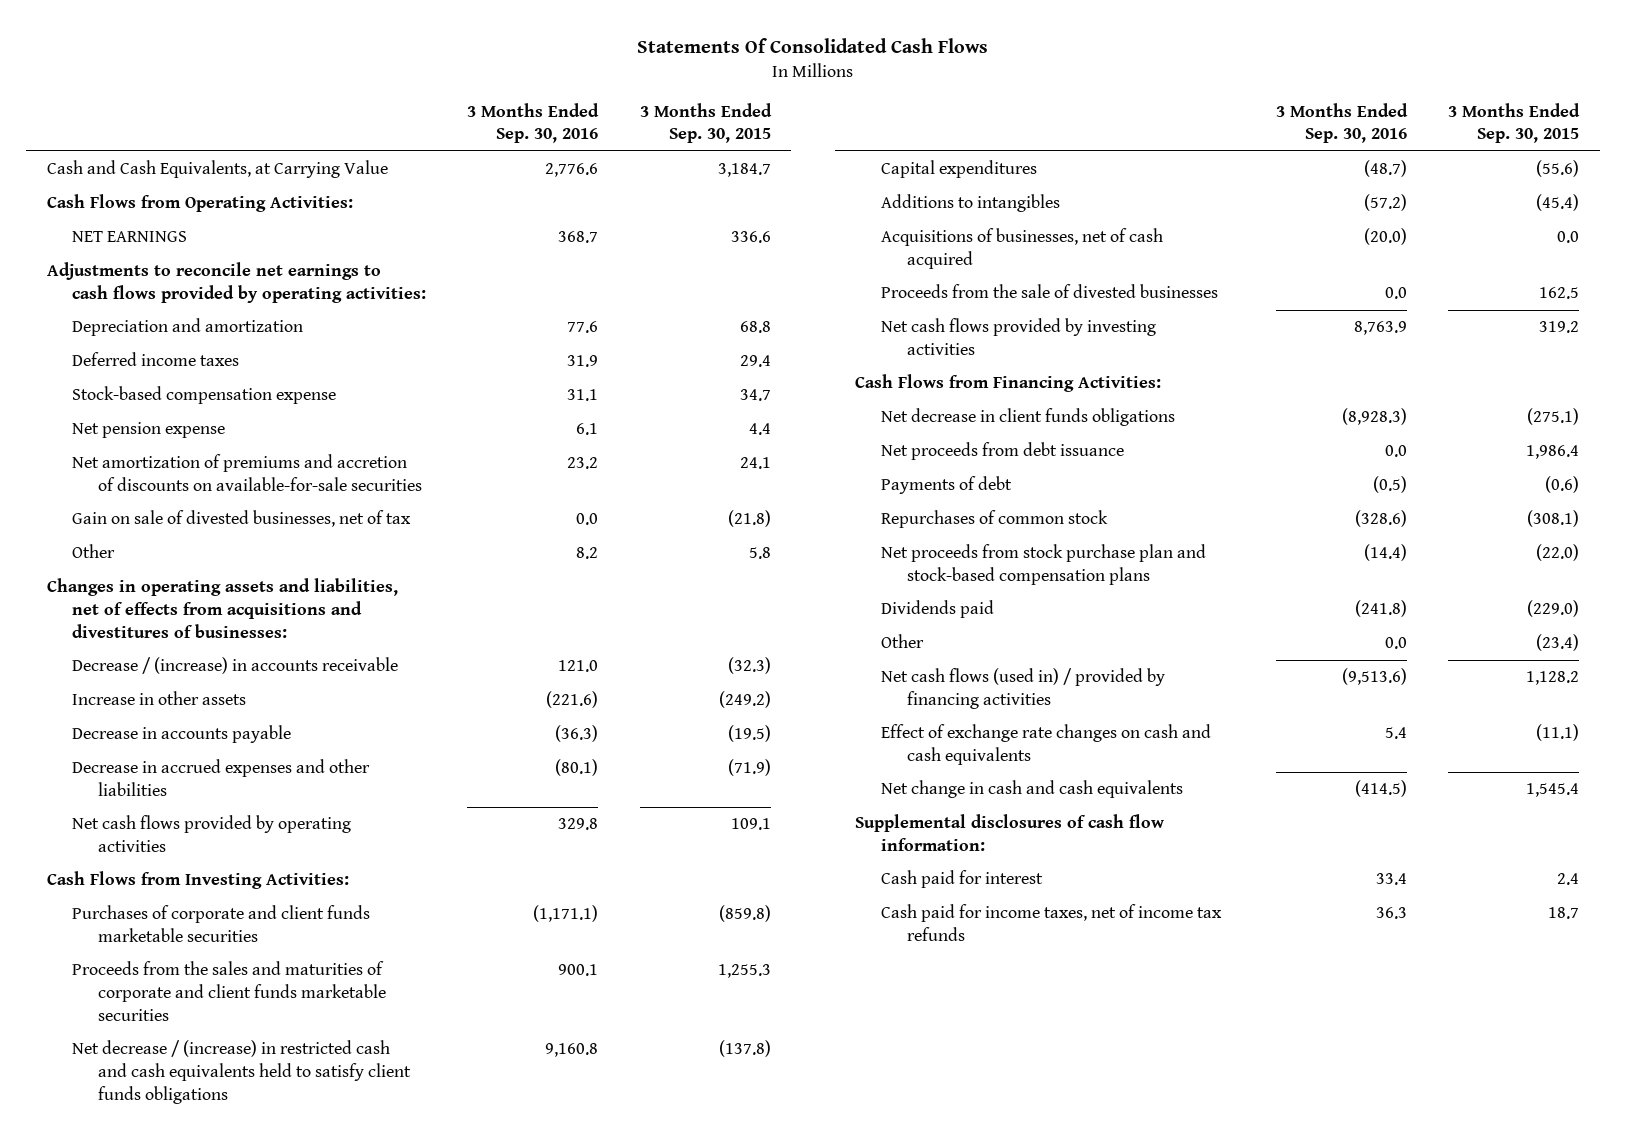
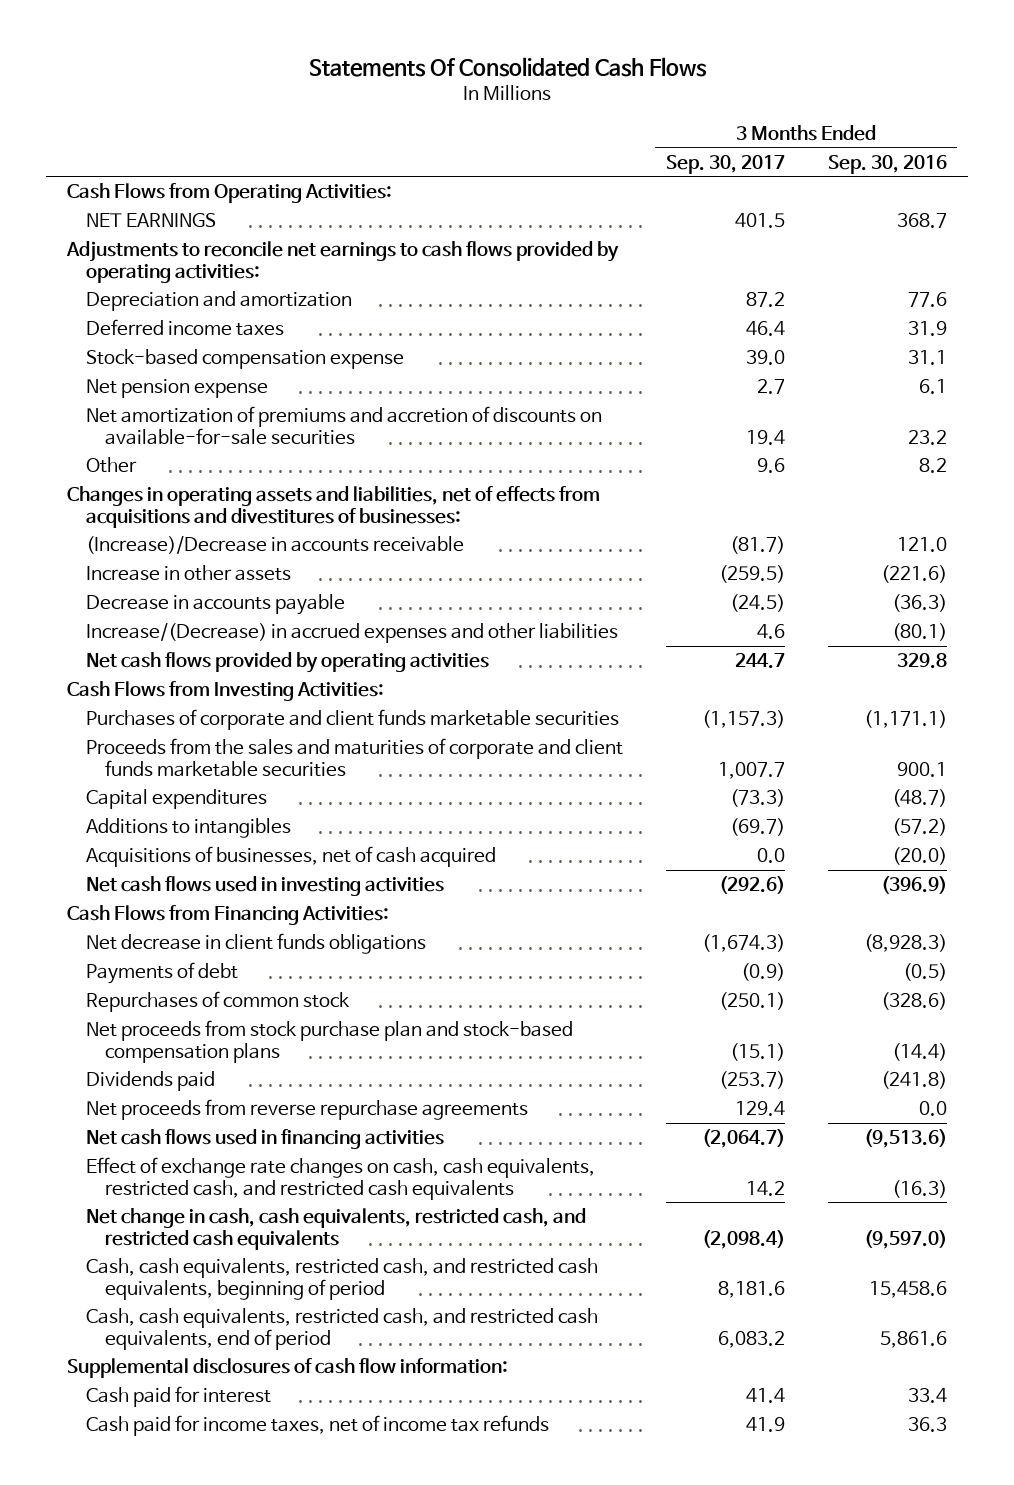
[639,102,772,144] 3 Months Ended Sep. 30, 2015 -> none
none -> [665,154,785,174] Sep. 30, 2017
[46,160,388,179] Cash and Cash Equivalents, at Carrying Value -> none
[72,510,412,528] Gain on sale of divested businesses, net of tax -> none
[72,657,399,675] Decrease / (increase) in accounts receivable -> [85,536,464,555] (Increase)/Decrease in accounts receivable
[72,759,371,797] Decrease in accrued expenses and other liabilities -> [85,623,618,644] Increase/(Decrease) in accrued expenses and other liabilities
[72,1040,411,1104] Net decrease / (increase) in restricted cash and cash equivalents held to satisfy client funds obligations -> none
[881,284,1219,299] Proceeds from the sale of divested businesses -> none
[881,318,1157,356] Net cash flows provided by investing activities -> [85,876,444,897] Net cash flows used in investing activities
[1354,321,1408,336] 8,763.9 -> [880,876,947,895] (396.9)
[881,442,1125,461] Net proceeds from debt issuance -> none
[881,634,925,649] Other -> none
none -> [85,1099,528,1121] Net proceeds from reverse repurchase agreements
[881,668,1166,710] Net cash flows (used in) / provided by financing activities -> [85,1129,444,1150] Net cash flows used in financing activities
[881,724,1212,766] Effect of exchange rate changes on cash and cash equivalents -> [85,1157,595,1200] Effect of exchange rate changes on cash, cash equivalents, restricted cash, and restricted cash equivalents
[1385,727,1408,740] 5.4 -> [891,1179,947,1198] (16.3)
[881,780,1184,799] Net change in cash and cash equivalents -> [85,1208,586,1250] Net change in cash, cash equivalents, restricted cash, and restricted cash equivalents
[1355,780,1408,798] (414.5) -> [863,1229,947,1249] (9,597.0)
none -> [85,1258,598,1300] Cash, cash equivalents, restricted cash, and restricted cash equivalents, beginning of period
none -> [85,1308,598,1350] Cash, cash equivalents, restricted cash, and restricted cash equivalents, end of period

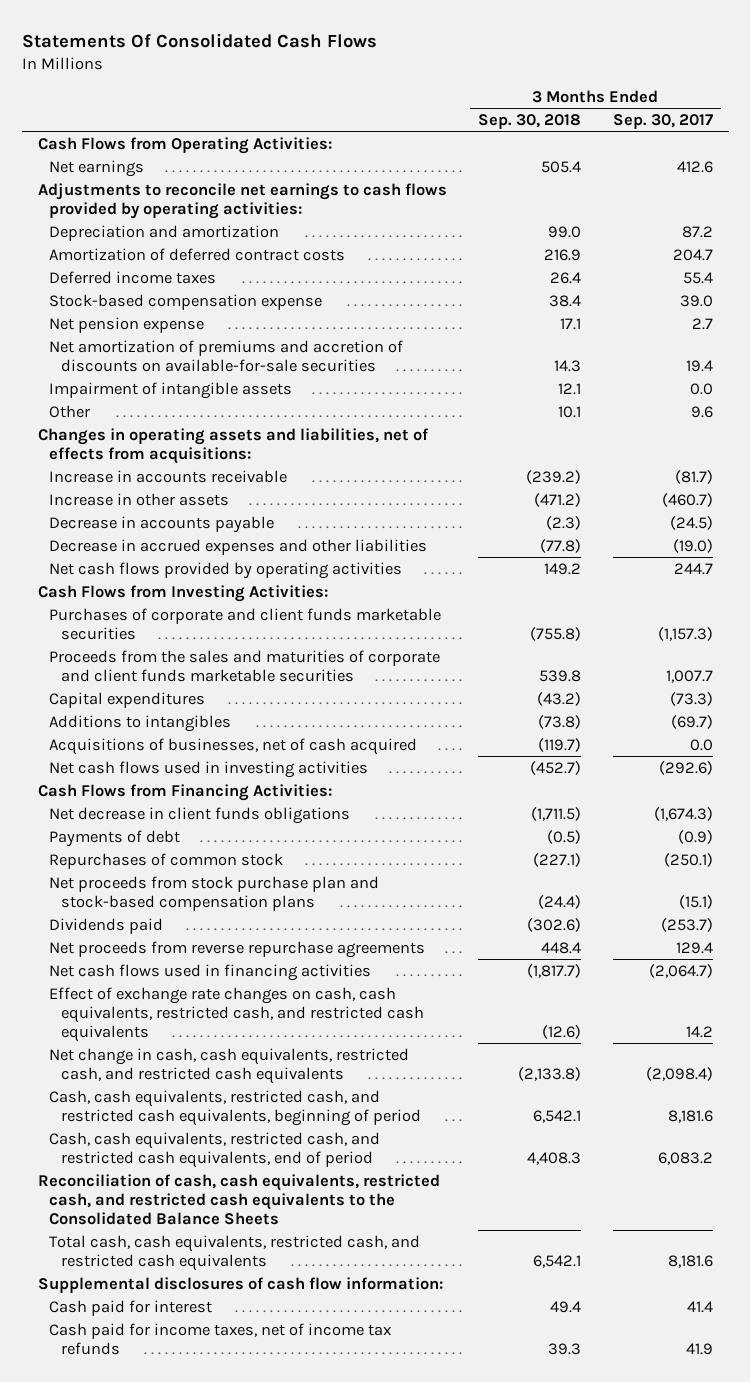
[827,154,947,174] Sep. 30, 2016 -> none
none -> [478,113,582,129] Sep. 30, 2018
[85,213,216,228] NET EARNINGS -> [49,159,145,177] Net earnings
[734,213,785,229] 401.5 -> [676,160,713,173] 412.6
none -> [49,247,346,261] Amortization of deferred contract costs
[745,321,785,337] 46.4 -> [682,271,713,284] 55.4
none -> [49,381,293,399] Impairment of intangible assets
[67,486,601,528] Changes in operating assets and liabilities, net of effects from acquisitions and divestitures of businesses: -> [37,427,429,464] Changes in operating assets and liabilities, net of effects from acquisitions:
[85,536,464,555] (Increase)/Decrease in accounts receivable -> [49,469,288,483] Increase in accounts receivable
[718,565,785,584] (259.5) -> [661,492,713,507] (460.7)
[85,623,618,644] Increase/(Decrease) in accrued expenses and other liabilities -> [49,538,428,555] Decrease in accrued expenses and other liabilities
[756,624,785,640] 4.6 -> [672,538,713,553] (19.0)
none -> [37,1173,440,1225] Reconciliation of cash, cash equivalents, restricted cash, and restricted cash equivalents to the Consolidated Balance Sheets
none -> [49,1234,421,1271] Total cash, cash equivalents, restricted cash, and restricted cash equivalents

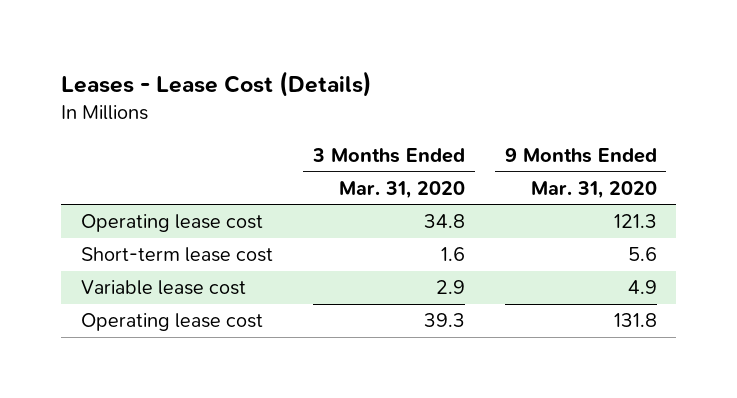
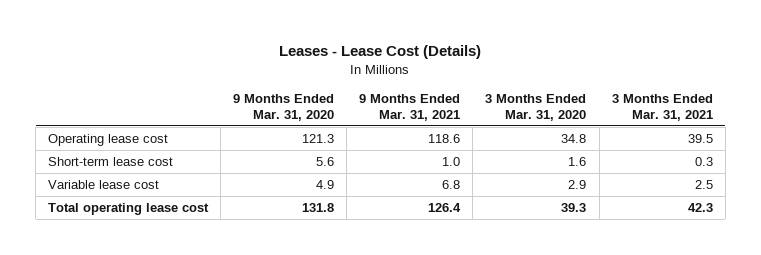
none -> [359,93,461,121] 9 Months Ended Mar. 31, 2021
none -> [611,93,713,121] 3 Months Ended Mar. 31, 2021
[80,313,263,332] Operating lease cost -> [48,203,210,216] Total operating lease cost

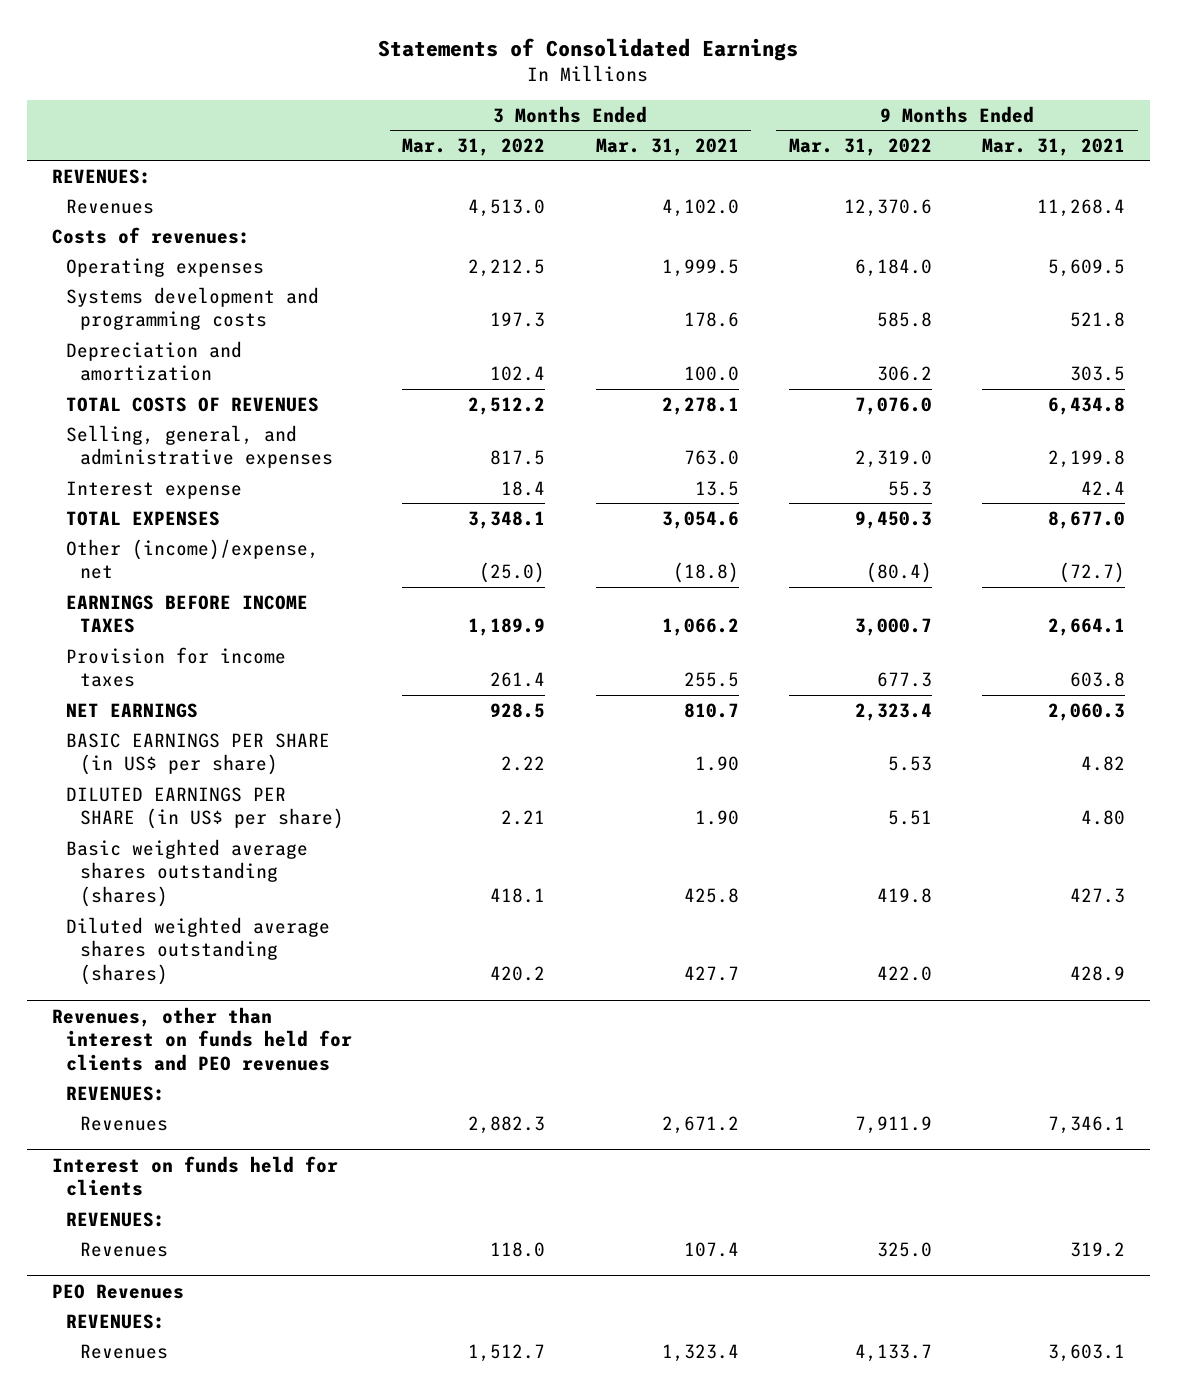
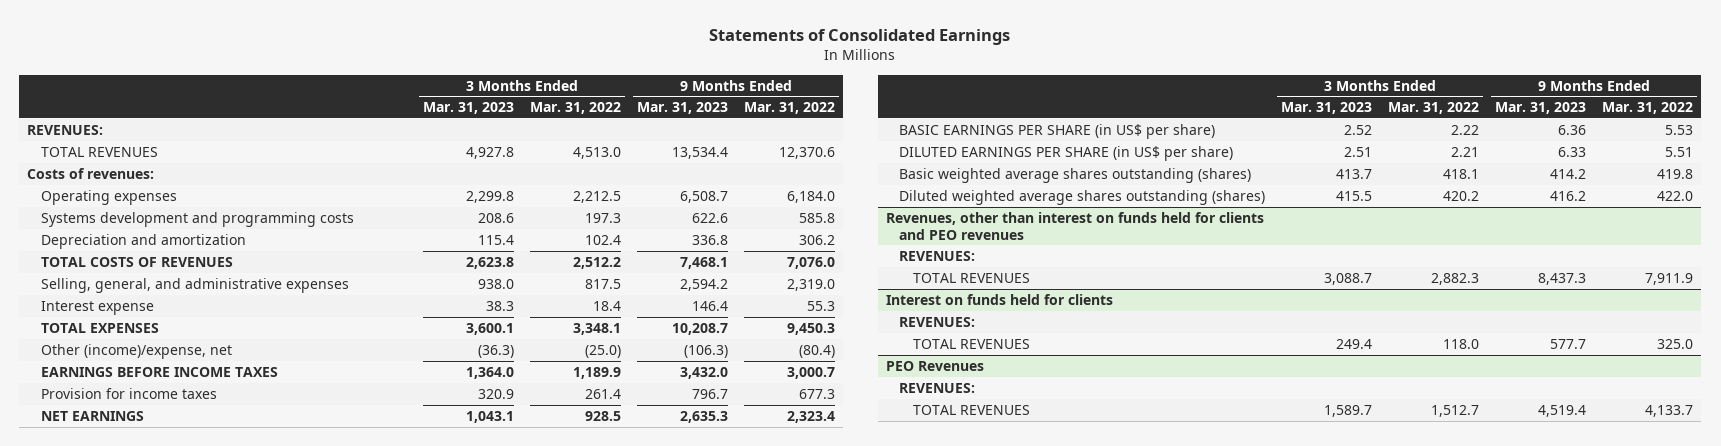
[595,137,739,156] Mar. 31, 2021 -> none
[982,137,1126,156] Mar. 31, 2021 -> none
none -> [422,102,514,115] Mar. 31, 2023
none -> [636,102,728,115] Mar. 31, 2023
[66,198,155,214] Revenues -> [40,146,158,157] TOTAL REVENUES
[80,1115,169,1131] Revenues -> [912,272,1030,283] TOTAL REVENUES
[80,1241,169,1257] Revenues -> [912,338,1030,349] TOTAL REVENUES
[80,1343,169,1359] Revenues -> [912,404,1030,415] TOTAL REVENUES

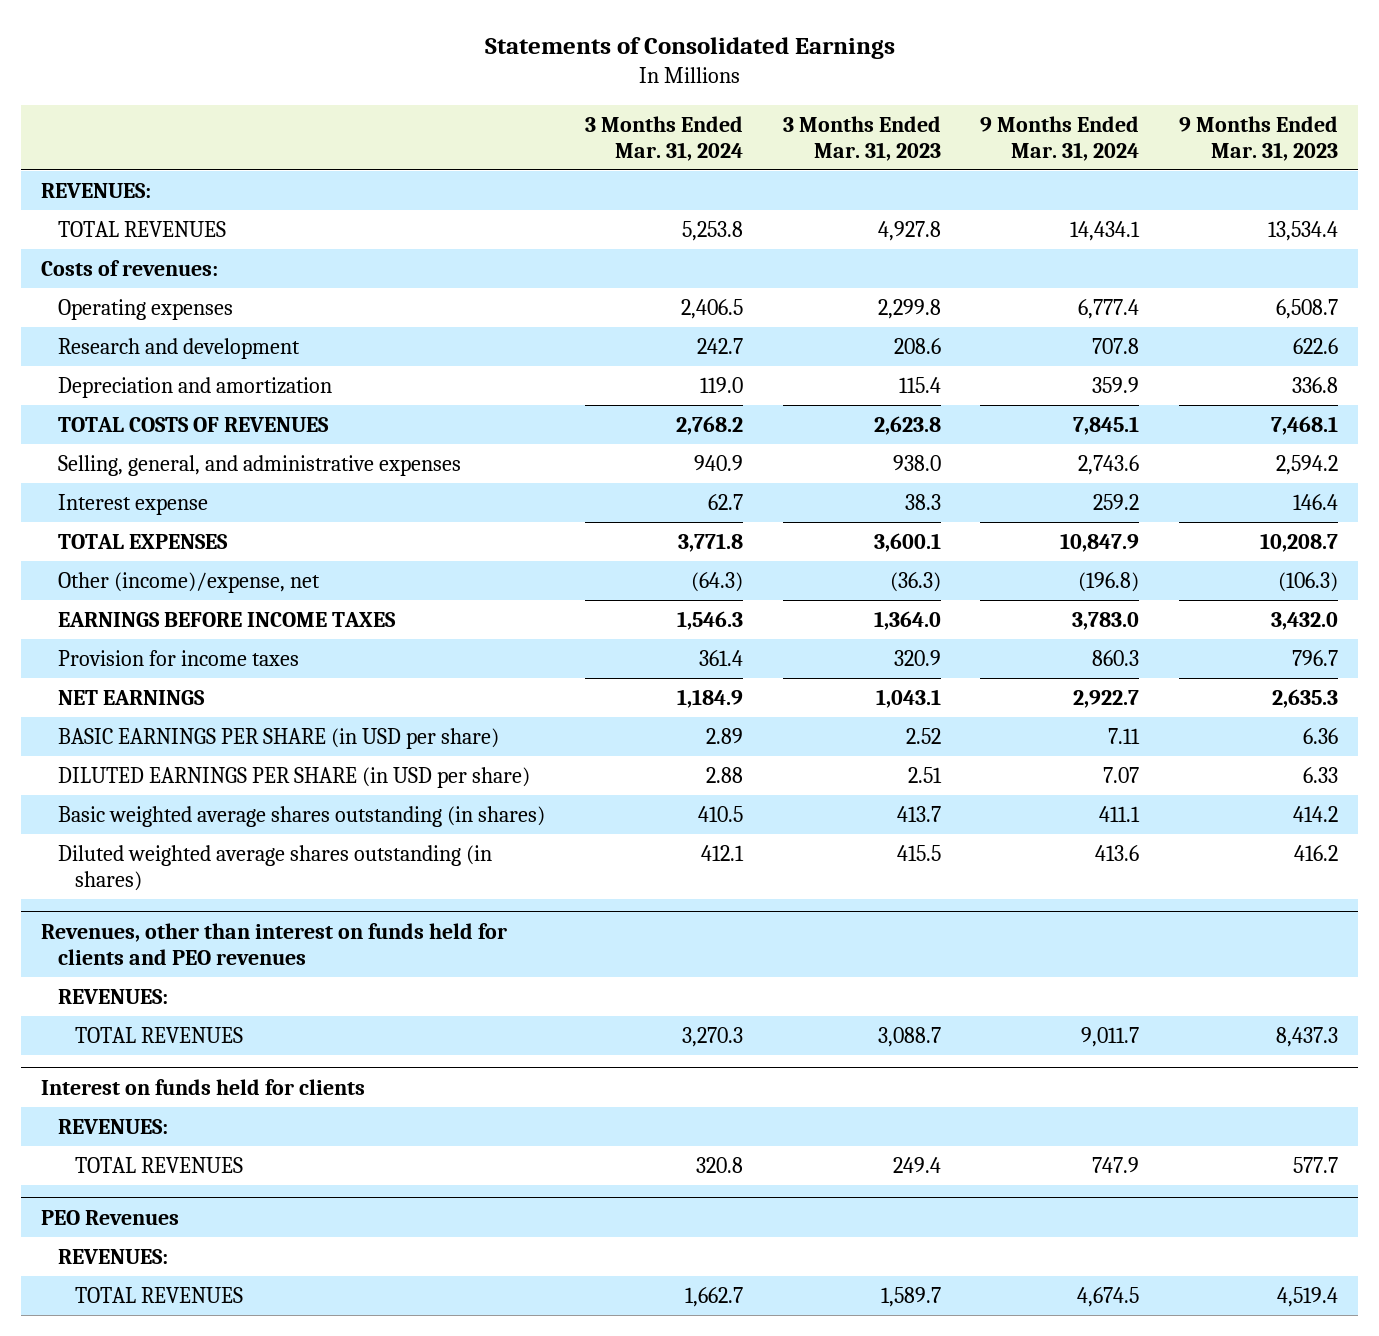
[529,102,621,115] Mar. 31, 2022 -> none
[743,102,835,115] Mar. 31, 2022 -> none
none -> [584,115,743,161] 3 Months Ended Mar. 31, 2024
none -> [980,115,1140,161] 9 Months Ended Mar. 31, 2024
[40,211,354,227] Systems development and programming costs -> [57,337,300,359] Research and development
[899,123,1216,139] BASIC EARNINGS PER SHARE (in US$ per share) -> [57,727,499,749] BASIC EARNINGS PER SHARE (in USD per share)
[899,145,1234,161] DILUTED EARNINGS PER SHARE (in US$ per share) -> [57,766,530,788] DILUTED EARNINGS PER SHARE (in USD per share)
[899,167,1252,183] Basic weighted average shares outstanding (shares) -> [57,805,545,827] Basic weighted average shares outstanding (in shares)
[899,189,1266,205] Diluted weighted average shares outstanding (shares) -> [57,844,492,891] Diluted weighted average shares outstanding (in shares)

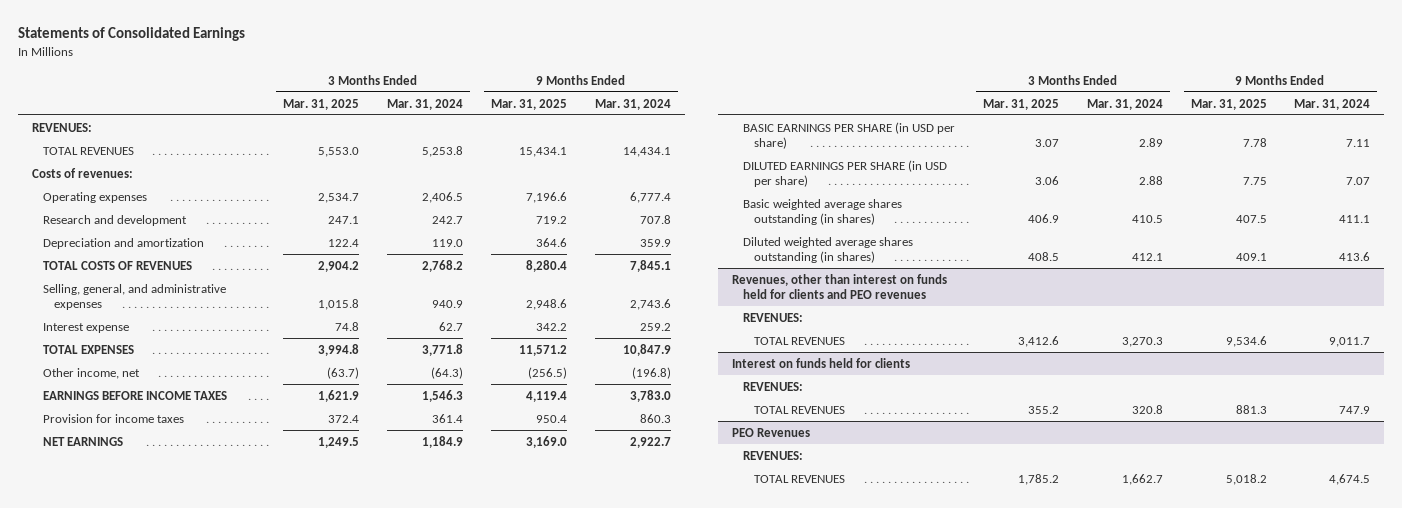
[782,115,941,161] 3 Months Ended Mar. 31, 2023 -> none
[1179,115,1339,161] 9 Months Ended Mar. 31, 2023 -> none
none -> [282,98,359,110] Mar. 31, 2025
none -> [490,98,567,110] Mar. 31, 2025
[57,571,320,593] Other (income)/expense, net -> [42,367,140,379] Other income, net

